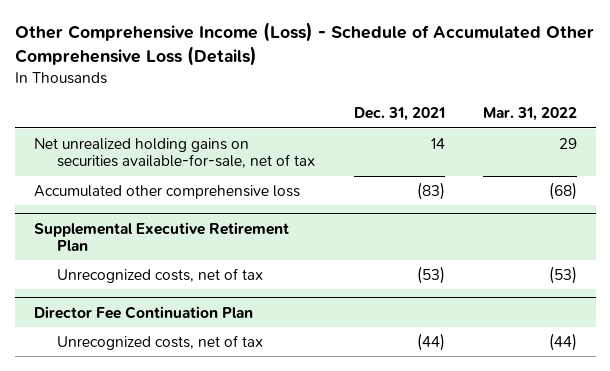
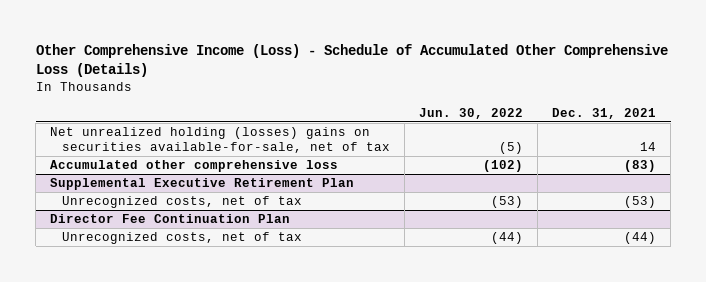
[482,107,577,122] Mar. 31, 2022 -> none
none -> [419,107,524,119] Jun. 30, 2022
[33,137,316,169] Net unrealized holding gains on securities available-for-sale, net of tax -> [50,127,391,154] Net unrealized holding (losses) gains on securities available-for-sale, net of tax

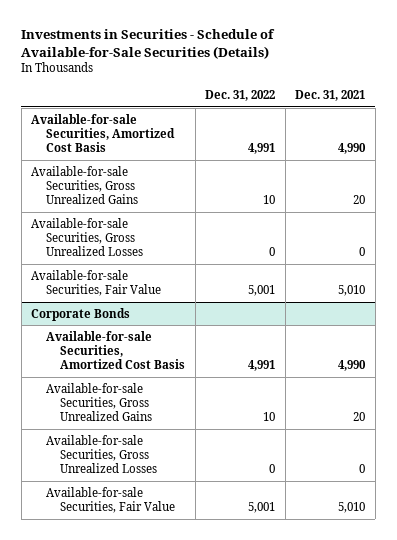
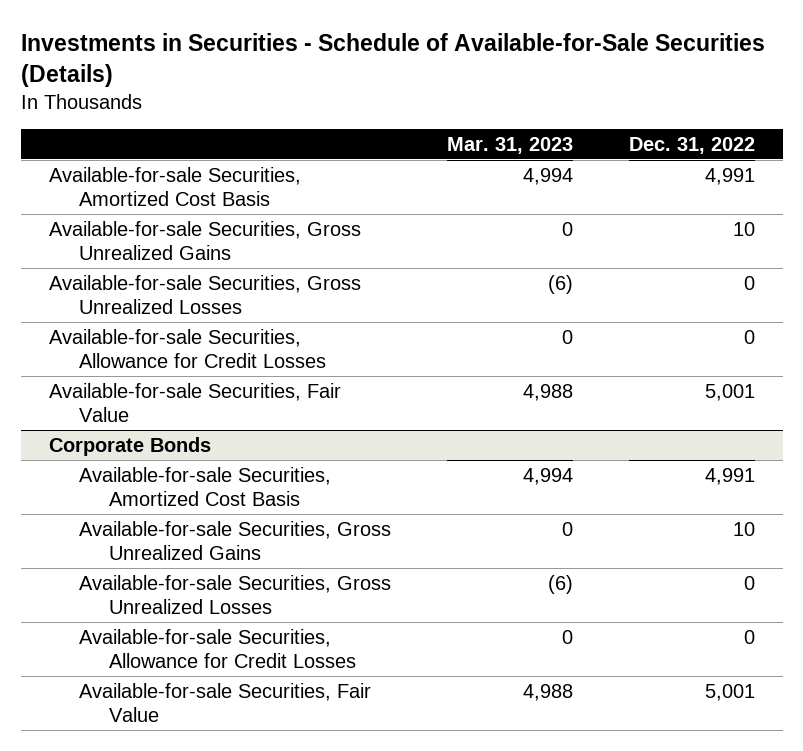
[295,90,366,102] Dec. 31, 2021 -> none
none -> [446,136,573,154] Mar. 31, 2023
none -> [48,328,326,369] Available-for-sale Securities, Allowance for Credit Losses
none -> [78,628,356,669] Available-for-sale Securities, Allowance for Credit Losses

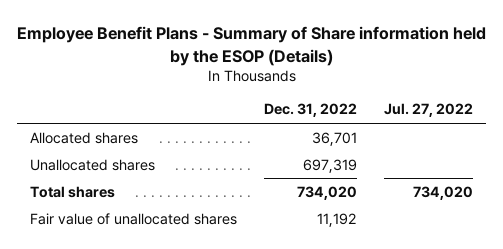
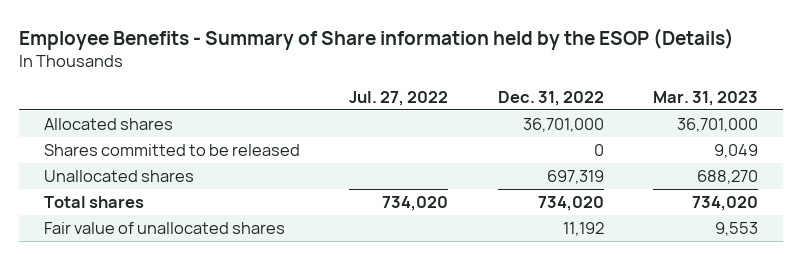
[16,26,486,66] Employee Benefit Plans - Summary of Share information held by the ESOP (Details) -> [18,27,734,50] Employee Benefits - Summary of Share information held by the ESOP (Details)
none -> [653,91,759,107] Mar. 31, 2023
[312,131,358,146] 36,701 -> [522,117,604,132] 36,701,000
none -> [43,143,300,156] Shares committed to be released

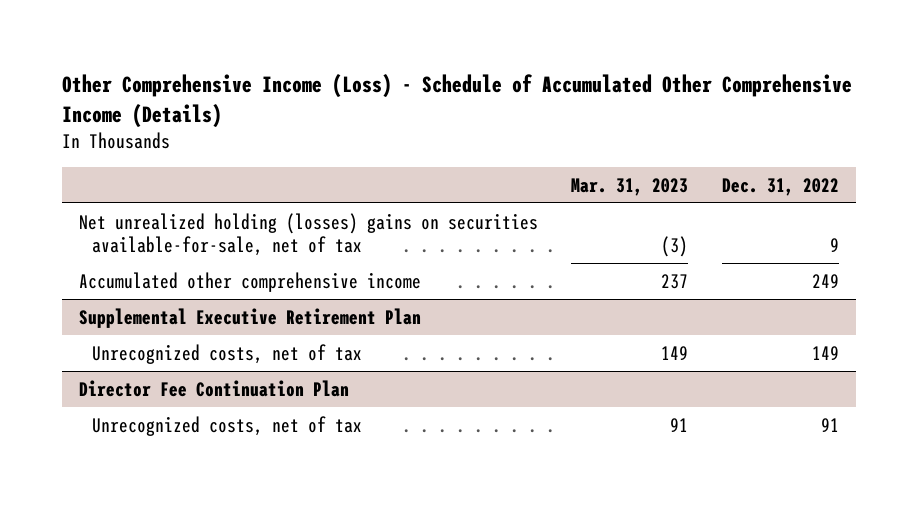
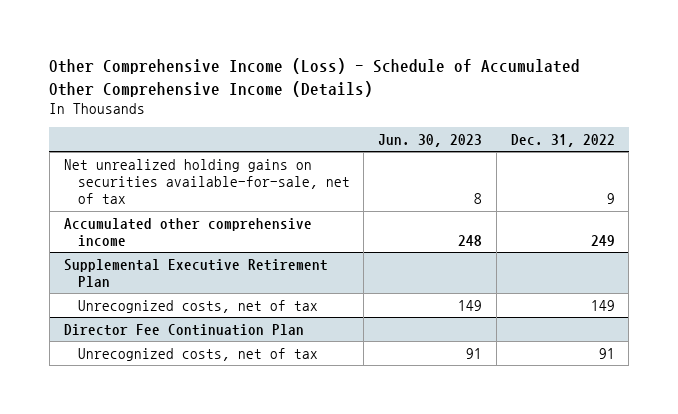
[571,177,689,196] Mar. 31, 2023 -> none
none -> [378,133,483,147] Jun. 30, 2023
[78,212,538,257] Net unrealized holding (losses) gains on securities available-for-sale, net of tax -> [63,158,350,205] Net unrealized holding gains on securities available-for-sale, net of tax

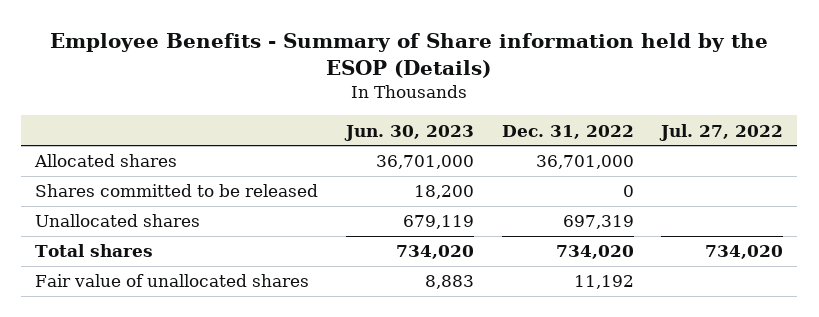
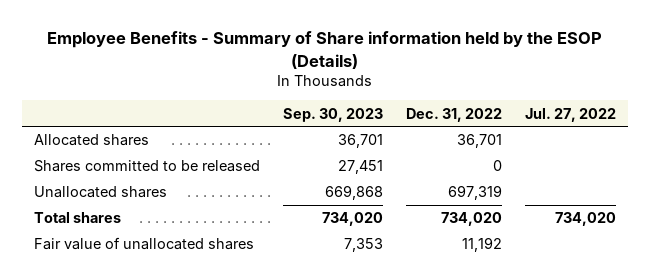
[343,124,474,141] Jun. 30, 2023 -> none
none -> [282,107,383,122] Sep. 30, 2023
[535,155,634,170] 36,701,000 -> [456,134,502,149] 36,701

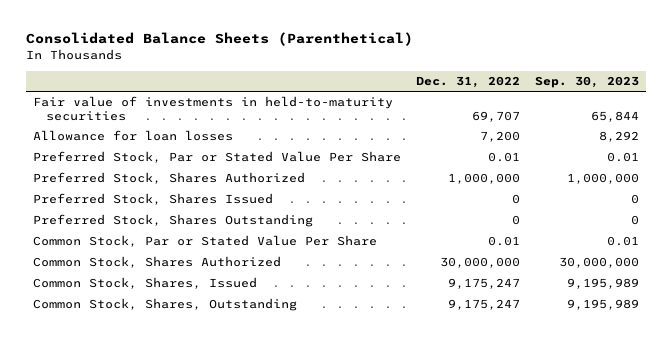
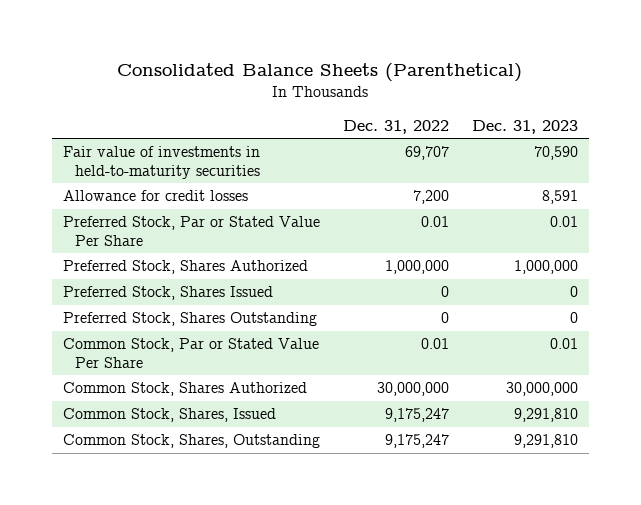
[534,75,639,88] Sep. 30, 2023 -> none
none -> [471,119,578,134] Dec. 31, 2023
[32,130,233,142] Allowance for loan losses -> [63,190,249,202] Allowance for credit losses

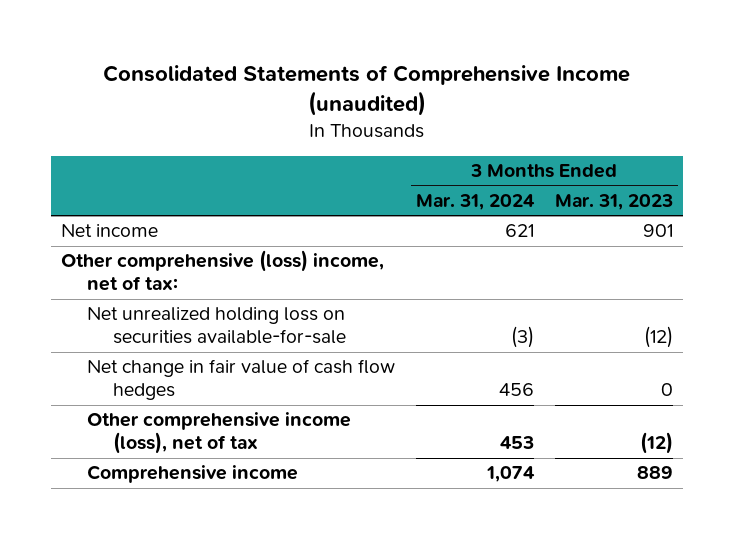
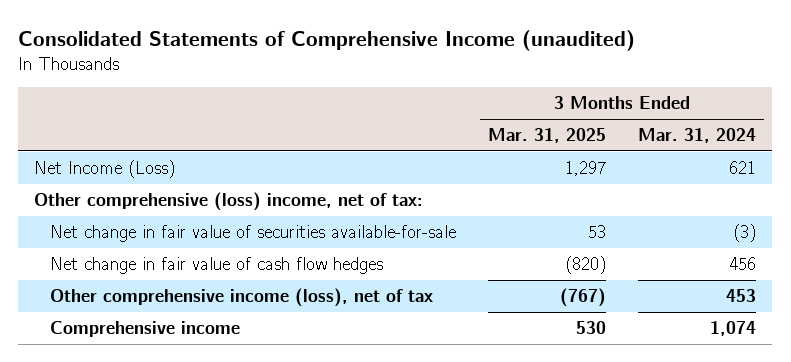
[554,194,673,211] Mar. 31, 2023 -> none
none -> [488,128,607,144] Mar. 31, 2025
[61,224,159,238] Net income -> [34,159,176,178] Net Income (Loss)
[87,307,347,345] Net unrealized holding loss on securities available-for-sale -> [50,224,457,242] Net change in fair value of securities available-for-sale

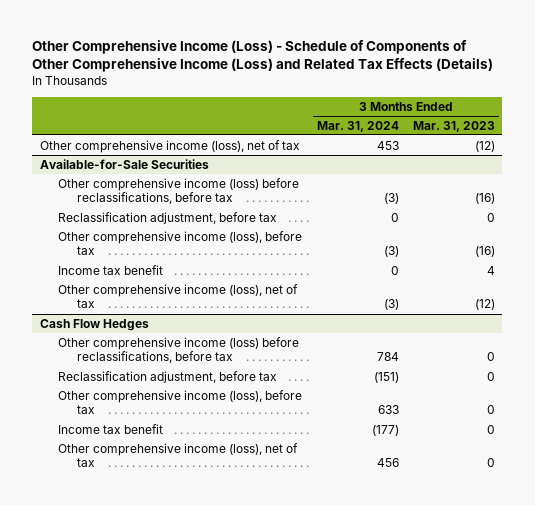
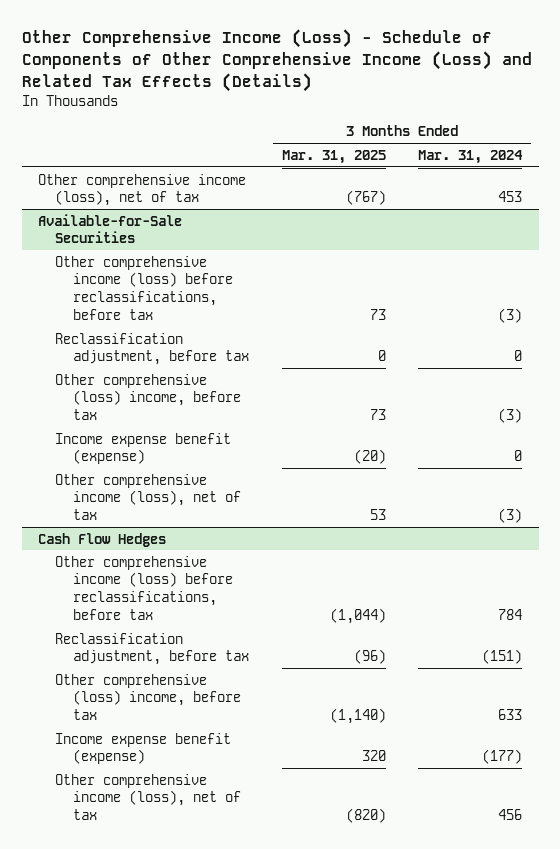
[413,120,496,132] Mar. 31, 2023 -> none
none -> [281,149,386,164] Mar. 31, 2025
[58,230,303,256] Other comprehensive income (loss), before tax -> [55,373,241,421] Other comprehensive (loss) income, before tax
[58,264,164,275] Income tax benefit -> [55,432,232,465] Income expense benefit (expense)
[58,389,303,415] Other comprehensive income (loss), before tax -> [55,673,241,721] Other comprehensive (loss) income, before tax
[58,423,164,434] Income tax benefit -> [55,732,232,765] Income expense benefit (expense)

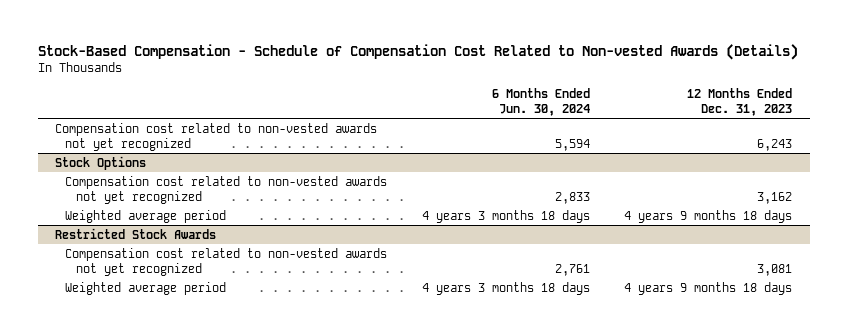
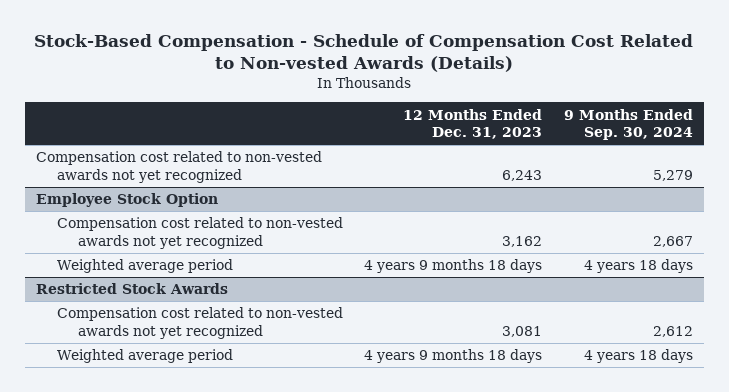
[491,88,590,116] 6 Months Ended Jun. 30, 2024 -> none
none -> [563,108,693,141] 9 Months Ended Sep. 30, 2024
[54,155,146,170] Stock Options -> [35,193,218,208] Employee Stock Option

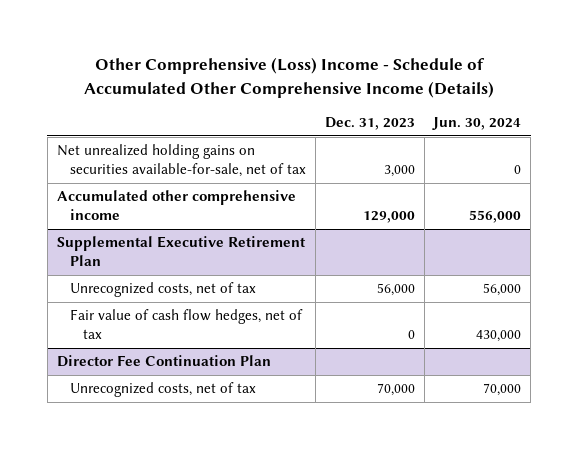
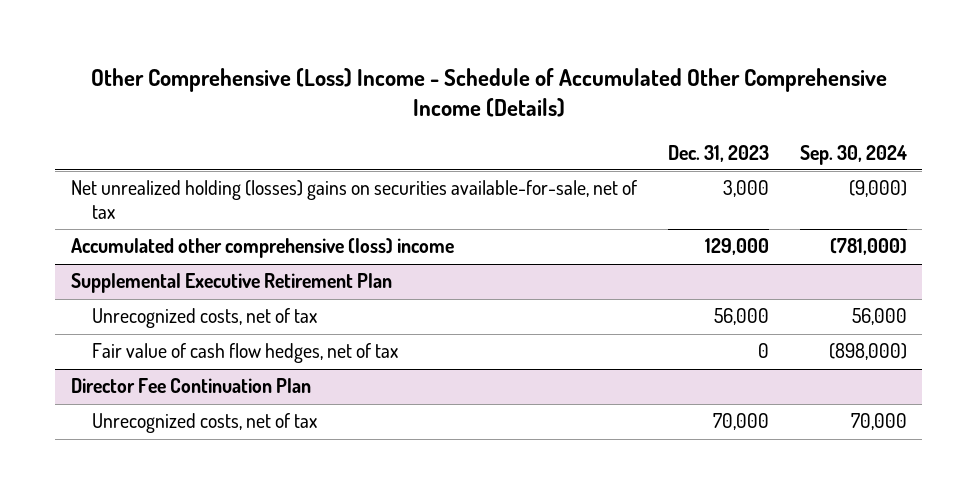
[432,116,522,130] Jun. 30, 2024 -> none
none -> [799,144,907,165] Sep. 30, 2024
[56,144,307,178] Net unrealized holding gains on securities available-for-sale, net of tax -> [70,180,637,219] Net unrealized holding (losses) gains on securities available-for-sale, net of tax
[56,190,296,221] Accumulated other comprehensive income -> [70,238,454,259] Accumulated other comprehensive (loss) income

